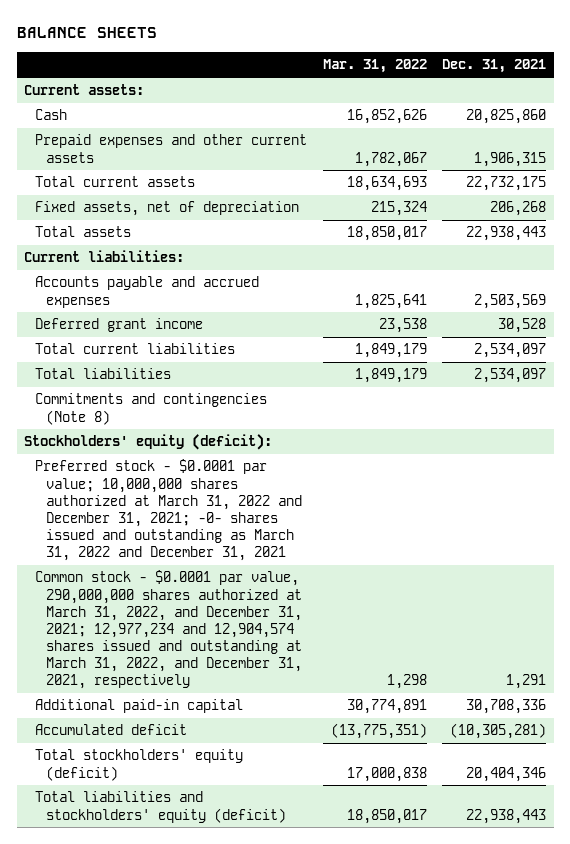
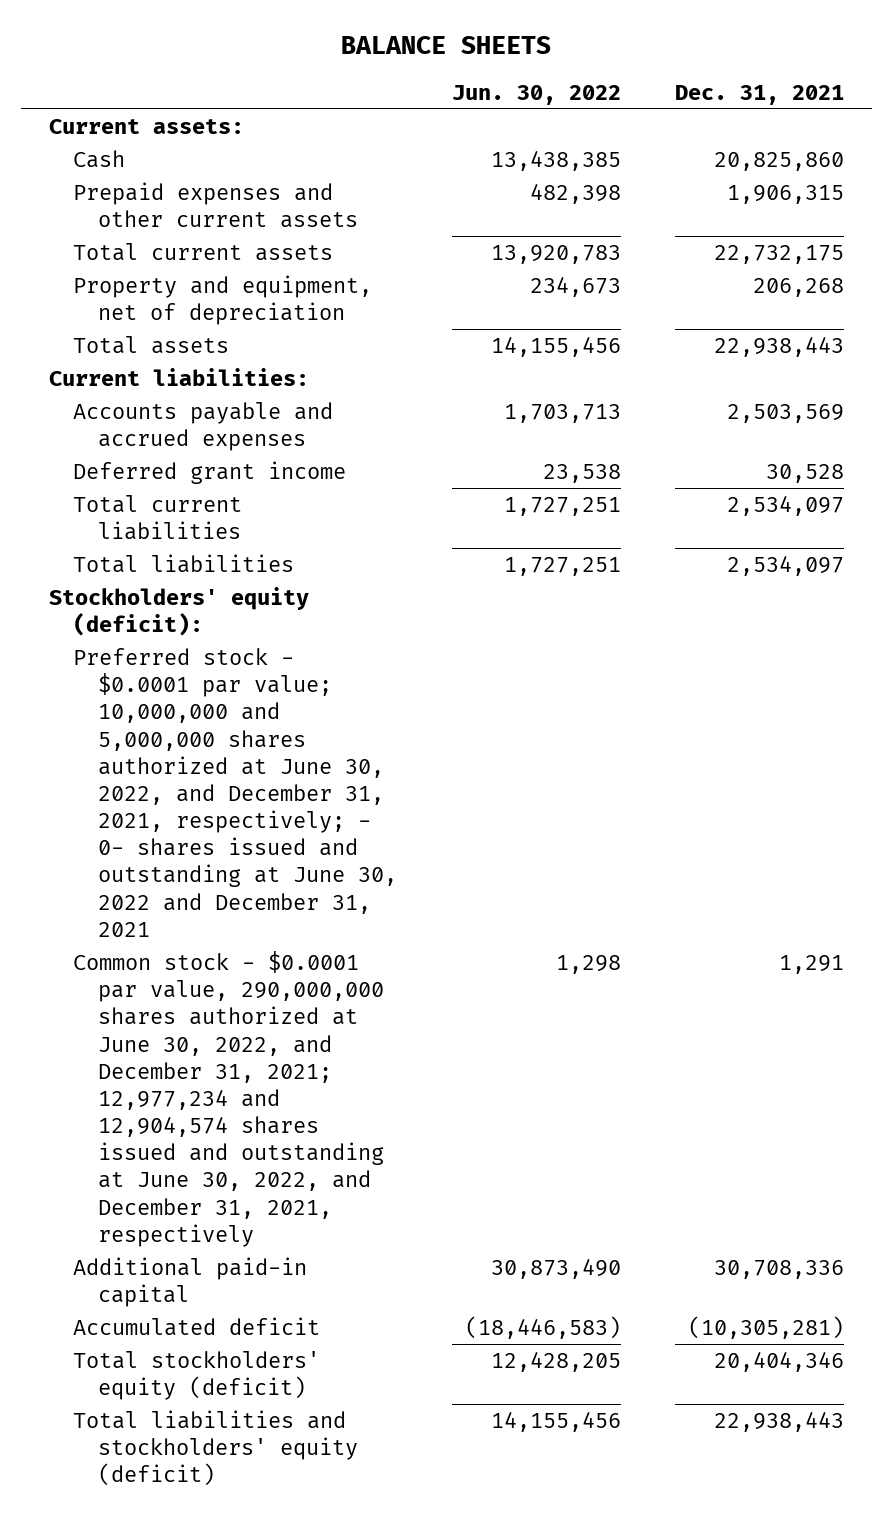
[322,59,427,74] Mar. 31, 2022 -> none
none -> [451,84,621,105] Jun. 30, 2022
[35,201,300,217] Fixed assets, net of depreciation -> [73,275,373,326] Property and equipment, net of depreciation
[35,393,268,425] Commitments and contingencies (Note 8) -> none
[35,459,303,562] Preferred stock - $0.0001 par value; 10,000,000 shares authorized at March 31, 2022 and December 31, 2021; -0- shares issued and outstanding as March 31, 2022 and December 31, 2021 -> [73,648,397,937] Preferred stock - $0.0001 par value; 10,000,000 and 5,000,000 shares authorized at June 30, 2022, and December 31, 2021, respectively; - 0- shares issued and outstanding at June 30, 2022 and December 31, 2021
[35,570,303,690] Common stock - $0.0001 par value, 290,000,000 shares authorized at March 31, 2022, and December 31, 2021; 12,977,234 and 12,904,574 shares issued and outstanding at March 31, 2022, and December 31, 2021, respectively -> [73,951,384,1247] Common stock - $0.0001 par value, 290,000,000 shares authorized at June 30, 2022, and December 31, 2021; 12,977,234 and 12,904,574 shares issued and outstanding at June 30, 2022, and December 31, 2021, respectively

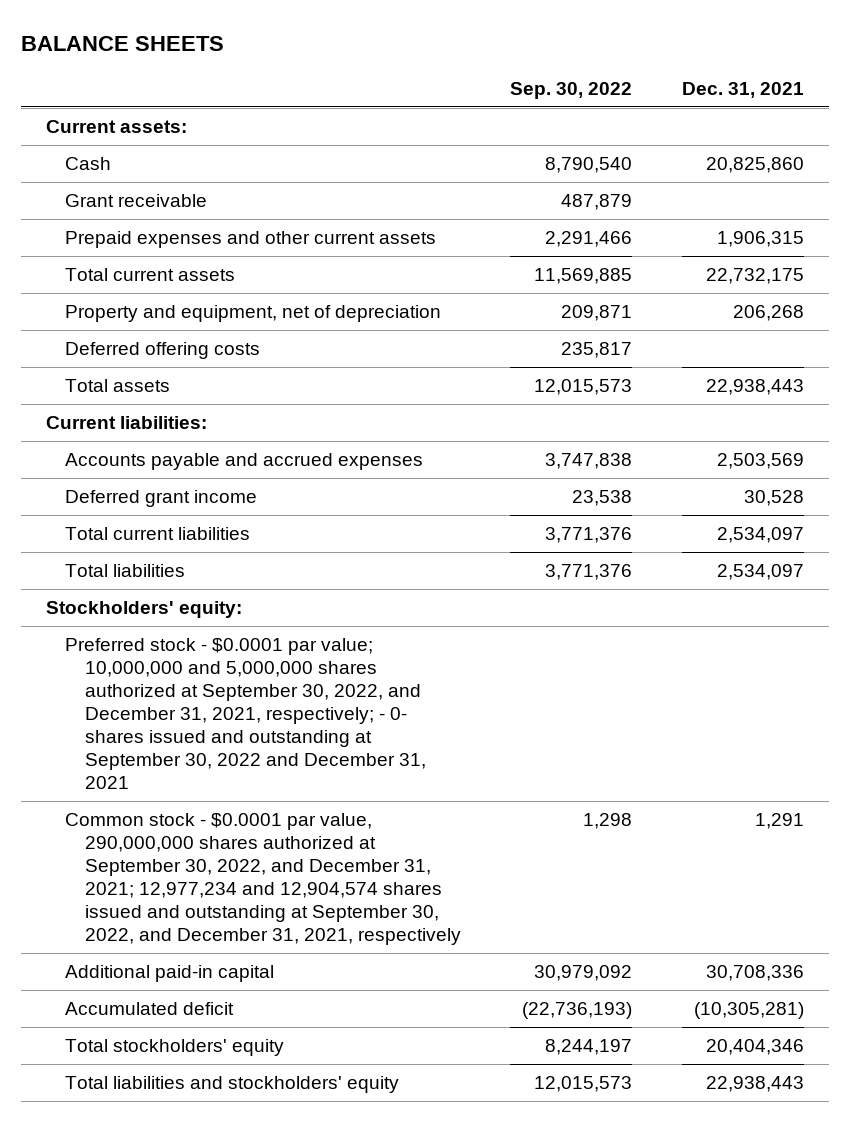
[451,84,621,105] Jun. 30, 2022 -> none
none -> [510,81,633,99] Sep. 30, 2022
none -> [65,194,208,208] Grant receivable
none -> [65,342,261,360] Deferred offering costs
[48,587,309,637] Stockholders' equity (deficit): -> [46,601,243,619] Stockholders' equity:
[73,648,397,937] Preferred stock - $0.0001 par value; 10,000,000 and 5,000,000 shares authorized at June 30, 2022, and December 31, 2021, respectively; - 0- shares issued and outstanding at June 30, 2022 and December 31, 2021 -> [65,638,426,790] Preferred stock - $0.0001 par value; 10,000,000 and 5,000,000 shares authorized at September 30, 2022, and December 31, 2021, respectively; - 0- shares issued and outstanding at September 30, 2022 and December 31, 2021
[73,951,384,1247] Common stock - $0.0001 par value, 290,000,000 shares authorized at June 30, 2022, and December 31, 2021; 12,977,234 and 12,904,574 shares issued and outstanding at June 30, 2022, and December 31, 2021, respectively -> [65,813,461,946] Common stock - $0.0001 par value, 290,000,000 shares authorized at September 30, 2022, and December 31, 2021; 12,977,234 and 12,904,574 shares issued and outstanding at September 30, 2022, and December 31, 2021, respectively
[73,1351,321,1401] Total stockholders' equity (deficit) -> [65,1039,285,1057] Total stockholders' equity
[73,1410,358,1487] Total liabilities and stockholders' equity (deficit) -> [65,1076,400,1094] Total liabilities and stockholders' equity

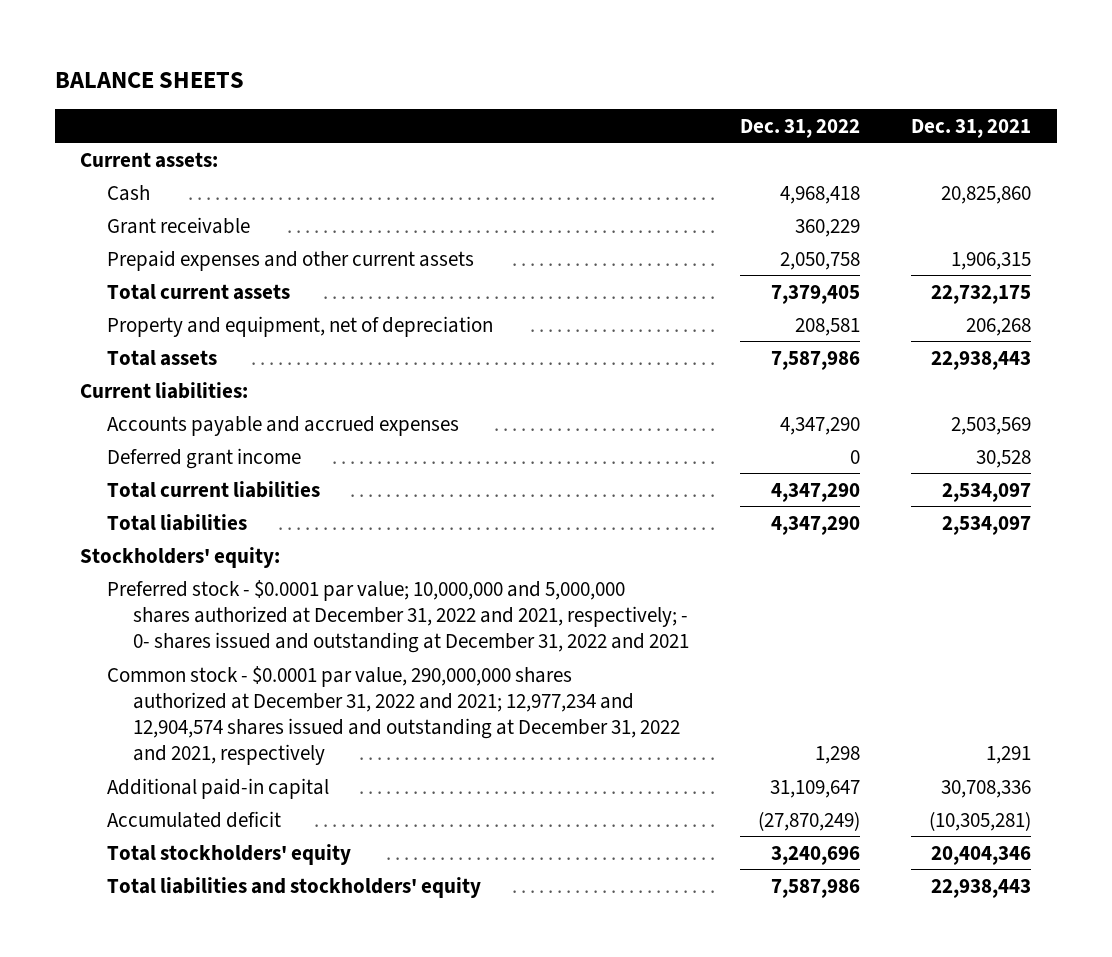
[510,81,633,99] Sep. 30, 2022 -> none
none -> [740,118,861,138] Dec. 31, 2022
[65,342,261,360] Deferred offering costs -> none
[65,638,426,790] Preferred stock - $0.0001 par value; 10,000,000 and 5,000,000 shares authorized at September 30, 2022, and December 31, 2021, respectively; - 0- shares issued and outstanding at September 30, 2022 and December 31, 2021 -> [106,579,690,653] Preferred stock - $0.0001 par value; 10,000,000 and 5,000,000 shares authorized at December 31, 2022 and 2021, respectively; - 0- shares issued and outstanding at December 31, 2022 and 2021
[65,813,461,946] Common stock - $0.0001 par value, 290,000,000 shares authorized at September 30, 2022, and December 31, 2021; 12,977,234 and 12,904,574 shares issued and outstanding at September 30, 2022, and December 31, 2021, respectively -> [106,665,681,765] Common stock - $0.0001 par value, 290,000,000 shares authorized at December 31, 2022 and 2021; 12,977,234 and 12,904,574 shares issued and outstanding at December 31, 2022 and 2021, respectively

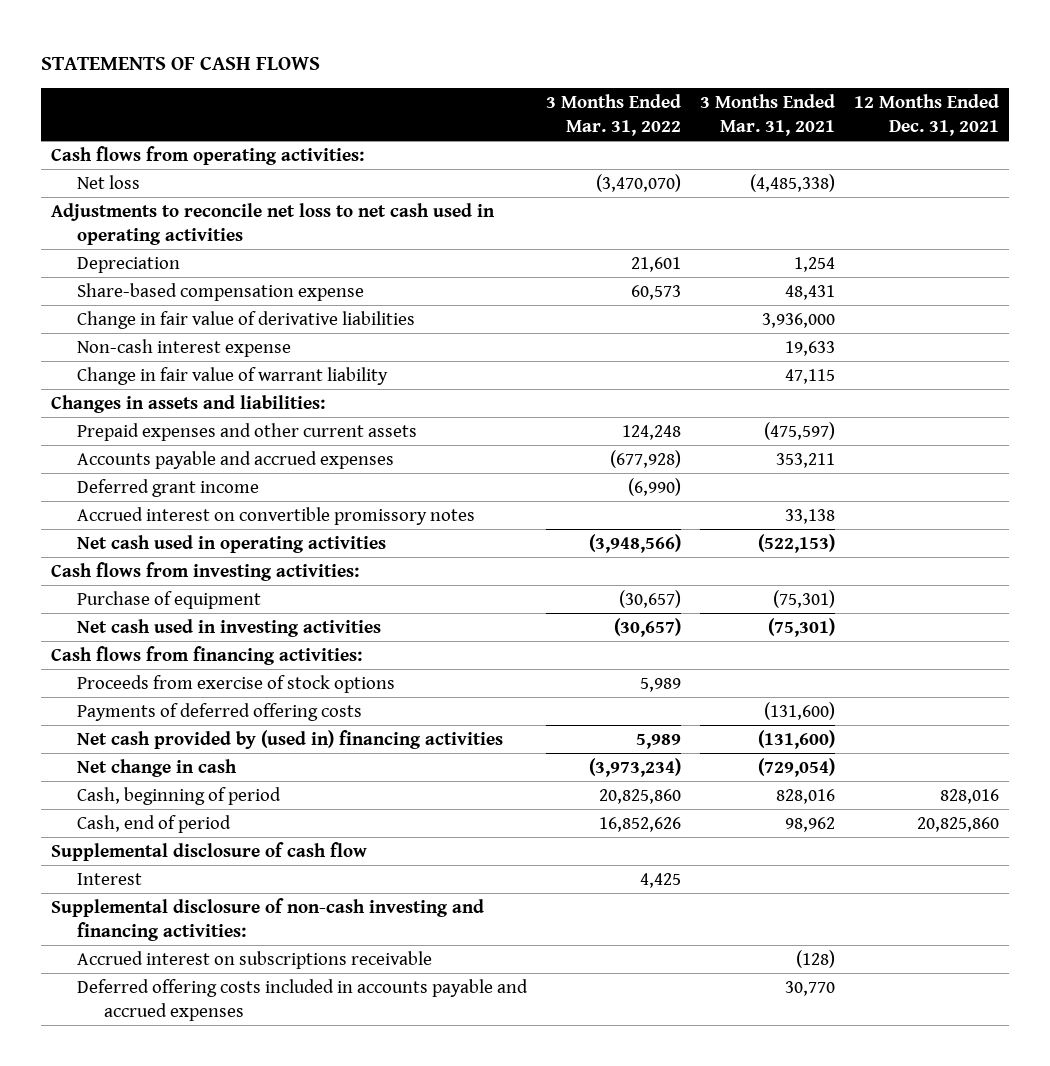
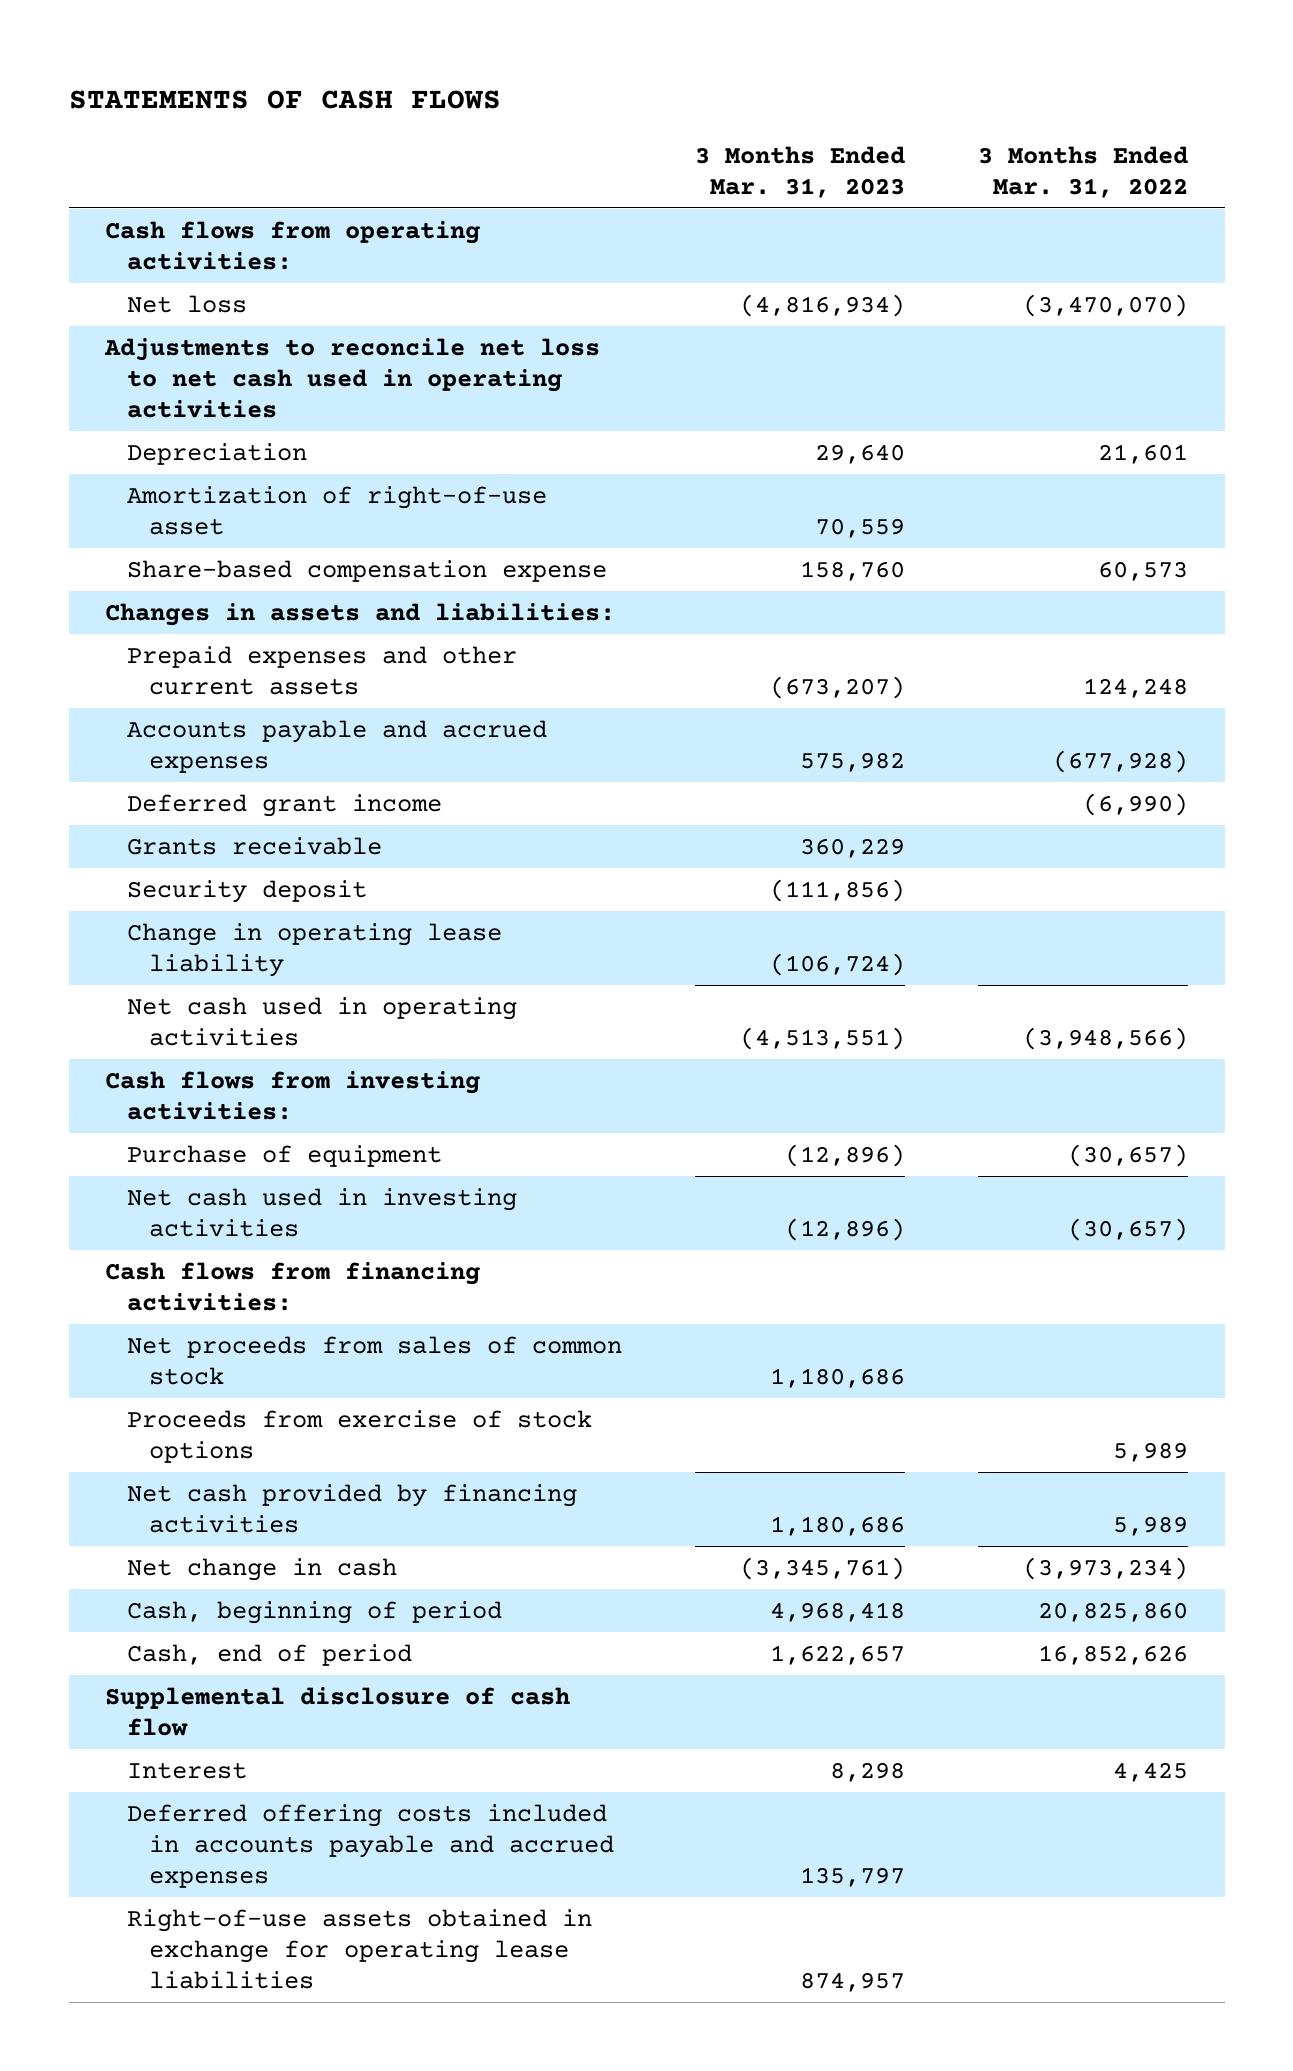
[700,94,836,136] 3 Months Ended Mar. 31, 2021 -> none
[854,94,1000,136] 12 Months Ended Dec. 31, 2021 -> none
none -> [695,145,906,198] 3 Months Ended Mar. 31, 2023
none -> [127,485,548,536] Amortization of right-of-use asset
[77,310,416,329] Change in fair value of derivative liabilities -> none
[77,338,292,357] Non-cash interest expense -> none
[77,366,389,385] Change in fair value of warrant liability -> none
[77,506,476,525] Accrued interest on convertible promissory notes -> none
none -> [127,836,383,855] Grants receivable
none -> [127,879,368,903] Security deposit
none -> [127,922,503,978] Change in operating lease liability
none -> [127,1335,623,1386] Net proceeds from sales of common stock
[77,702,363,721] Payments of deferred offering costs -> none
[77,729,504,749] Net cash provided by (used in) financing activities -> [127,1483,578,1534] Net cash provided by financing activities
[50,897,484,941] Supplemental disclosure of non-cash investing and financing activities: -> none
[77,950,433,969] Accrued interest on subscriptions receivable -> none
none -> [127,1908,593,1990] Right-of-use assets obtained in exchange for operating lease liabilities

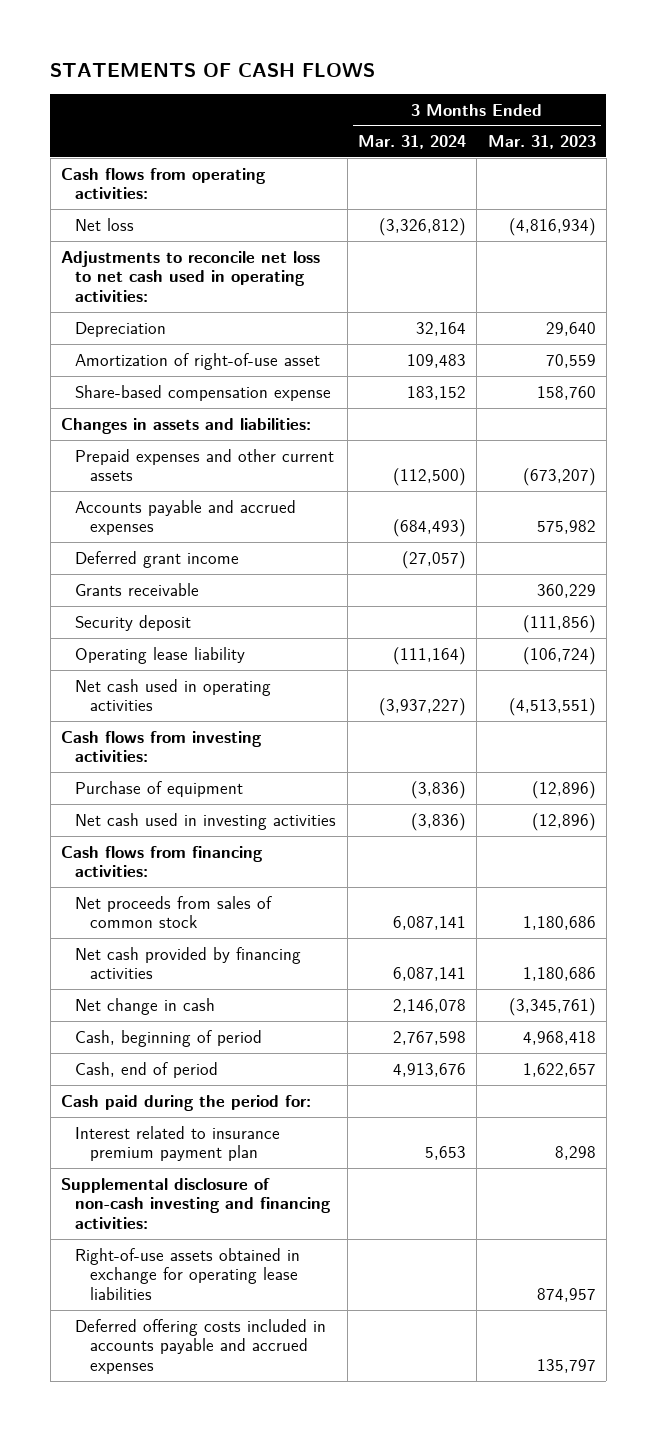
[978,145,1189,198] 3 Months Ended Mar. 31, 2022 -> none
none -> [358,135,467,150] Mar. 31, 2024
[104,337,601,419] Adjustments to reconcile net loss to net cash used in operating activities -> [61,250,321,302] Adjustments to reconcile net loss to net cash used in operating activities:
[127,922,503,978] Change in operating lease liability -> [75,646,246,664] Operating lease liability
[127,1409,593,1464] Proceeds from exercise of stock options -> none
[105,1686,571,1737] Supplemental disclosure of cash flow -> [61,1094,312,1111] Cash paid during the period for:
[127,1761,248,1779] Interest -> [75,1125,281,1162] Interest related to insurance premium payment plan
none -> [61,1177,332,1229] Supplemental disclosure of non-cash investing and financing activities:
[127,1803,615,1889] Deferred offering costs included in accounts payable and accrued expenses -> [75,1318,327,1374] Deferred offering costs included in accounts payable and accrued expenses

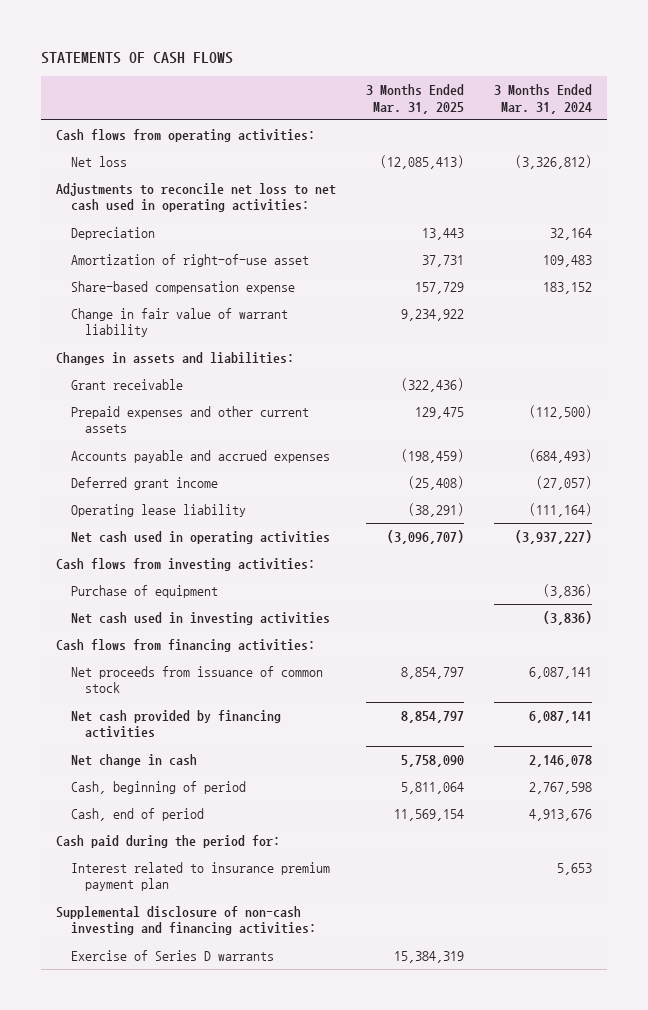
[487,135,596,150] Mar. 31, 2023 -> none
none -> [366,84,465,114] 3 Months Ended Mar. 31, 2025
none -> [70,307,288,338] Change in fair value of warrant liability
none -> [70,378,183,390] Grant receivable
[75,582,200,596] Grants receivable -> none
[75,614,192,631] Security deposit -> none
[75,895,273,929] Net proceeds from sales of common stock -> [70,665,323,694] Net proceeds from issuance of common stock
[75,1247,301,1300] Right-of-use assets obtained in exchange for operating lease liabilities -> none
[75,1318,327,1374] Deferred offering costs included in accounts payable and accrued expenses -> none
none -> [70,949,274,961] Exercise of Series D warrants

